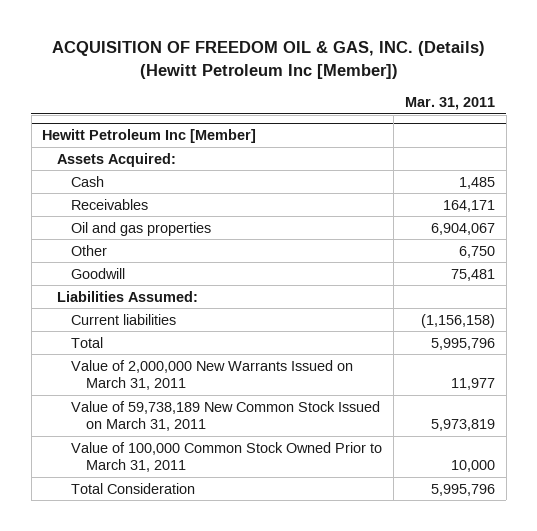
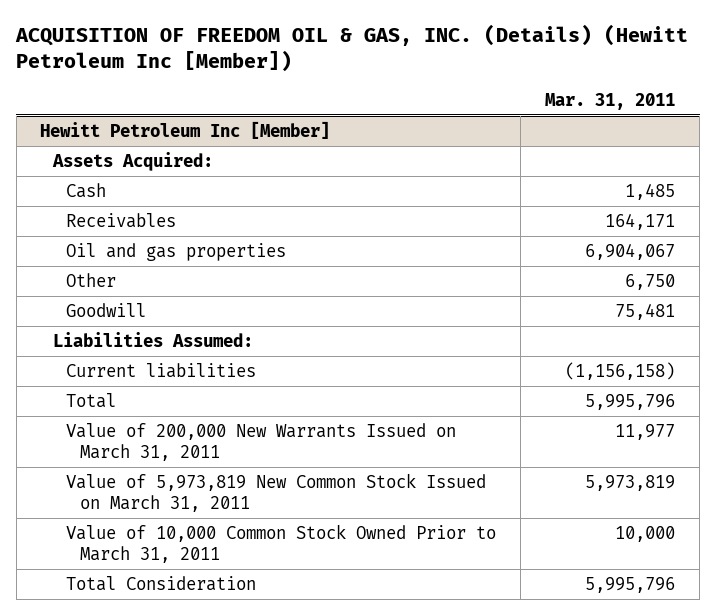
[71,359,354,390] Value of 2,000,000 New Warrants Issued on March 31, 2011 -> [66,422,457,462] Value of 200,000 New Warrants Issued on March 31, 2011
[71,400,381,431] Value of 59,738,189 New Common Stock Issued on March 31, 2011 -> [66,472,487,513] Value of 5,973,819 New Common Stock Issued on March 31, 2011
[71,441,383,472] Value of 100,000 Common Stock Owned Prior to March 31, 2011 -> [66,523,497,564] Value of 10,000 Common Stock Owned Prior to March 31, 2011

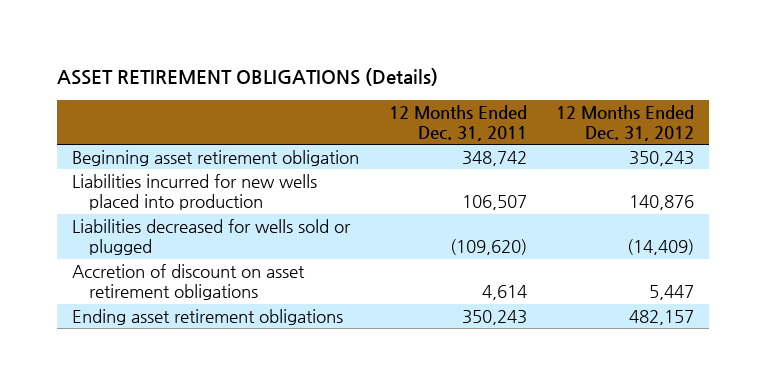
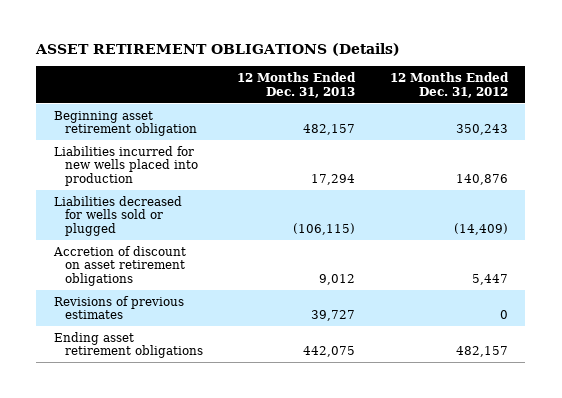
[388,104,527,141] 12 Months Ended Dec. 31, 2011 -> none
none -> [237,71,357,98] 12 Months Ended Dec. 31, 2013
none -> [53,295,184,320] Revisions of previous estimates

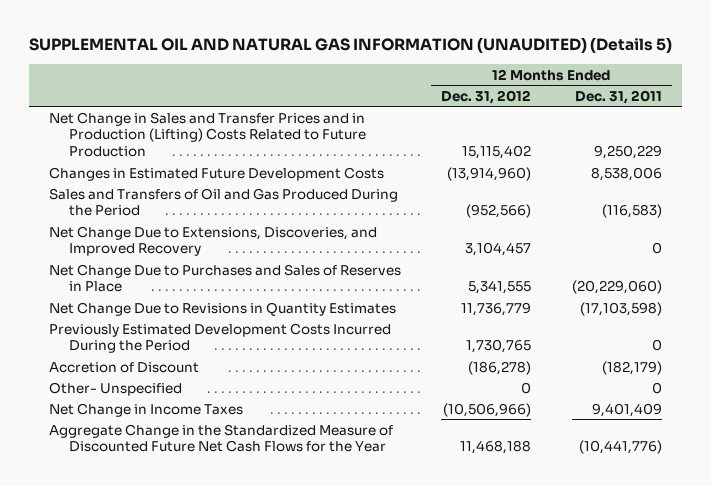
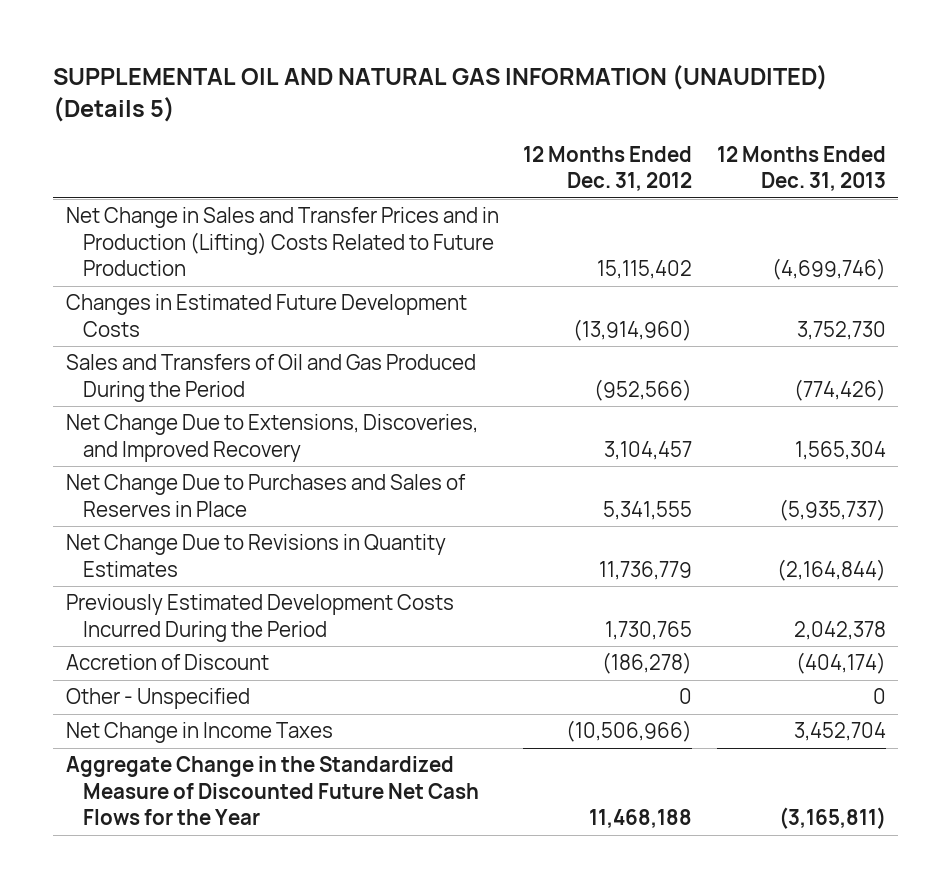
[574,89,662,104] Dec. 31, 2011 -> none
none -> [716,146,886,192] 12 Months Ended Dec. 31, 2013
[49,381,183,396] Other- Unspecified -> [65,688,250,710] Other - Unspecified

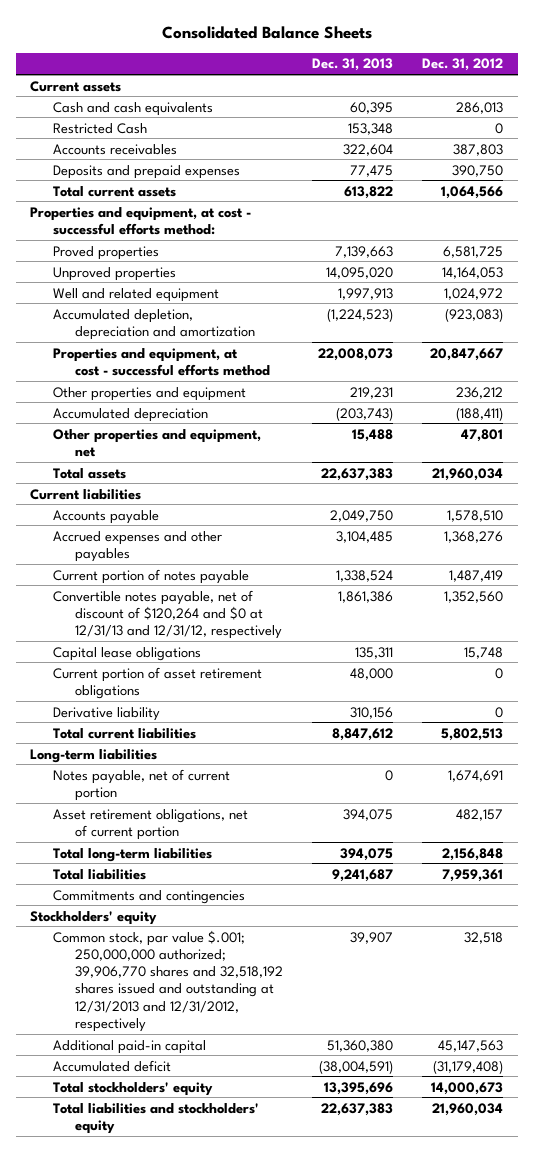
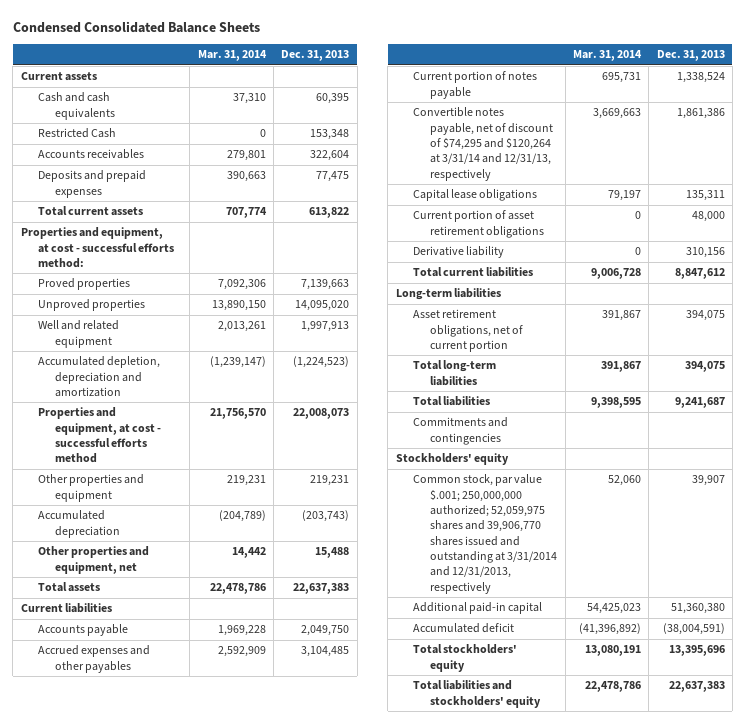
[161,26,372,40] Consolidated Balance Sheets -> [12,20,260,33] Condensed Consolidated Balance Sheets
[422,58,504,72] Dec. 31, 2012 -> none
none -> [197,50,267,62] Mar. 31, 2014
[52,589,283,640] Convertible notes payable, net of discount of $120,264 and $0 at 12/31/13 and 12/31/12, respectively -> [412,107,554,181] Convertible notes payable, net of discount of $74,295 and $120,264 at 3/31/14 and 12/31/13, respectively
[52,768,230,801] Notes payable, net of current portion -> none
[52,929,284,1032] Common stock, par value $.001; 250,000,000 authorized; 39,906,770 shares and 32,518,192 shares issued and outstanding at 12/31/2013 and 12/31/2012, respectively -> [412,474,558,594] Common stock, par value $.001; 250,000,000 authorized; 52,059,975 shares and 39,906,770 shares issued and outstanding at 3/31/2014 and 12/31/2013, respectively

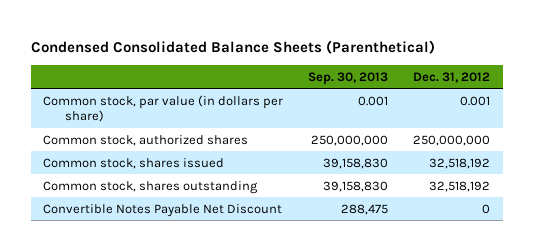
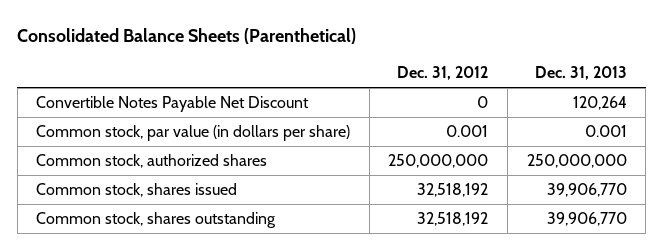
[31,39,436,54] Condensed Consolidated Balance Sheets (Parenthetical) -> [17,27,357,44] Consolidated Balance Sheets (Parenthetical)
[308,71,389,85] Sep. 30, 2013 -> none
none -> [534,66,627,81] Dec. 31, 2013
[43,203,283,217] Convertible Notes Payable Net Discount -> [36,96,310,113] Convertible Notes Payable Net Discount

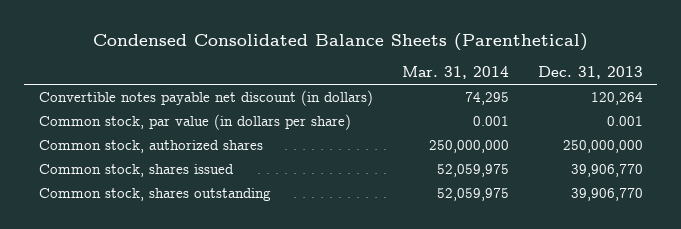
[17,27,357,44] Consolidated Balance Sheets (Parenthetical) -> [92,33,588,52] Condensed Consolidated Balance Sheets (Parenthetical)
[397,66,489,81] Dec. 31, 2012 -> none
none -> [401,66,509,80] Mar. 31, 2014
[36,96,310,113] Convertible Notes Payable Net Discount -> [38,89,373,106] Convertible notes payable net discount (in dollars)

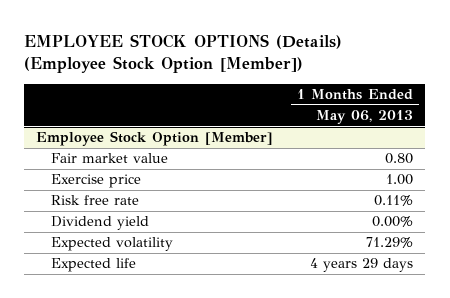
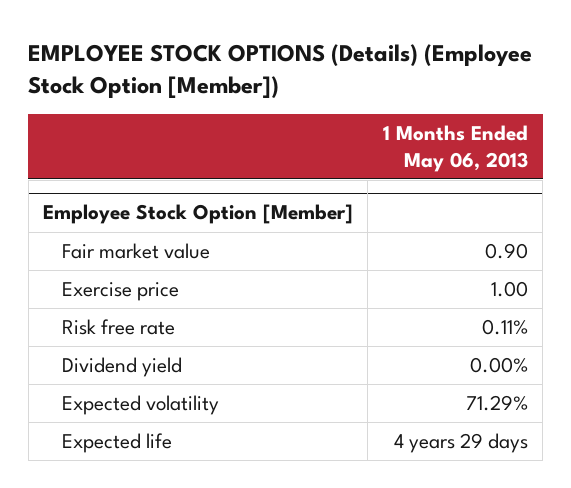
[385,153,414,165] 0.80 -> [484,243,528,260] 0.90

